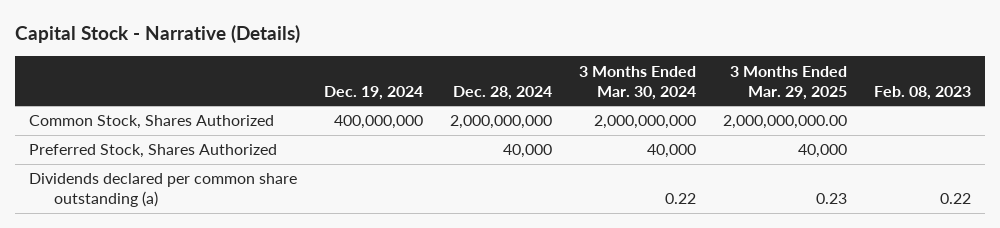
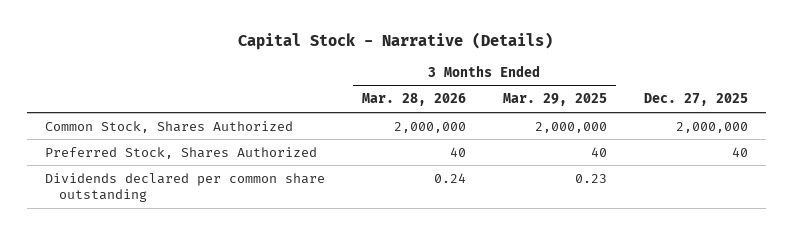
[323,85,423,100] Dec. 19, 2024 -> none
[452,85,552,100] Dec. 28, 2024 -> none
[579,65,697,100] 3 Months Ended Mar. 30, 2024 -> none
[874,85,972,100] Feb. 08, 2023 -> none
none -> [361,93,466,107] Mar. 28, 2026
none -> [643,93,748,107] Dec. 27, 2025
[723,115,848,130] 2,000,000,000.00 -> [534,121,607,133] 2,000,000
[798,144,848,159] 40,000 -> [590,146,607,157] 40
[28,173,297,208] Dividends declared per common share outstanding (a) -> [44,172,325,202] Dividends declared per common share outstanding

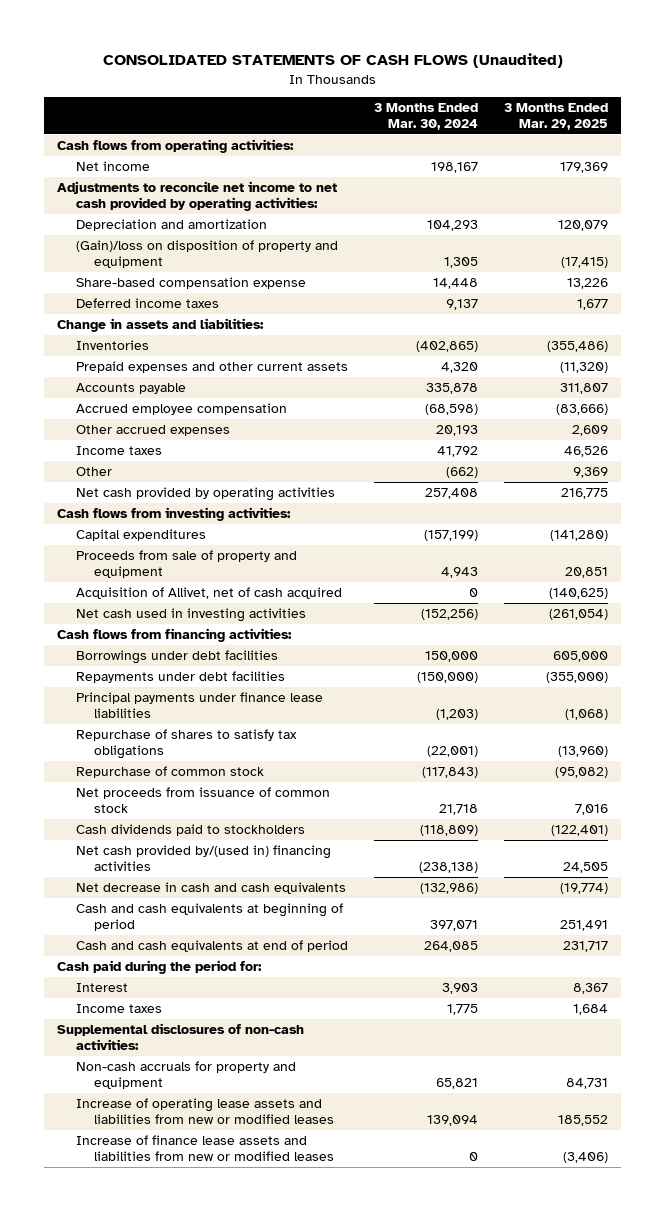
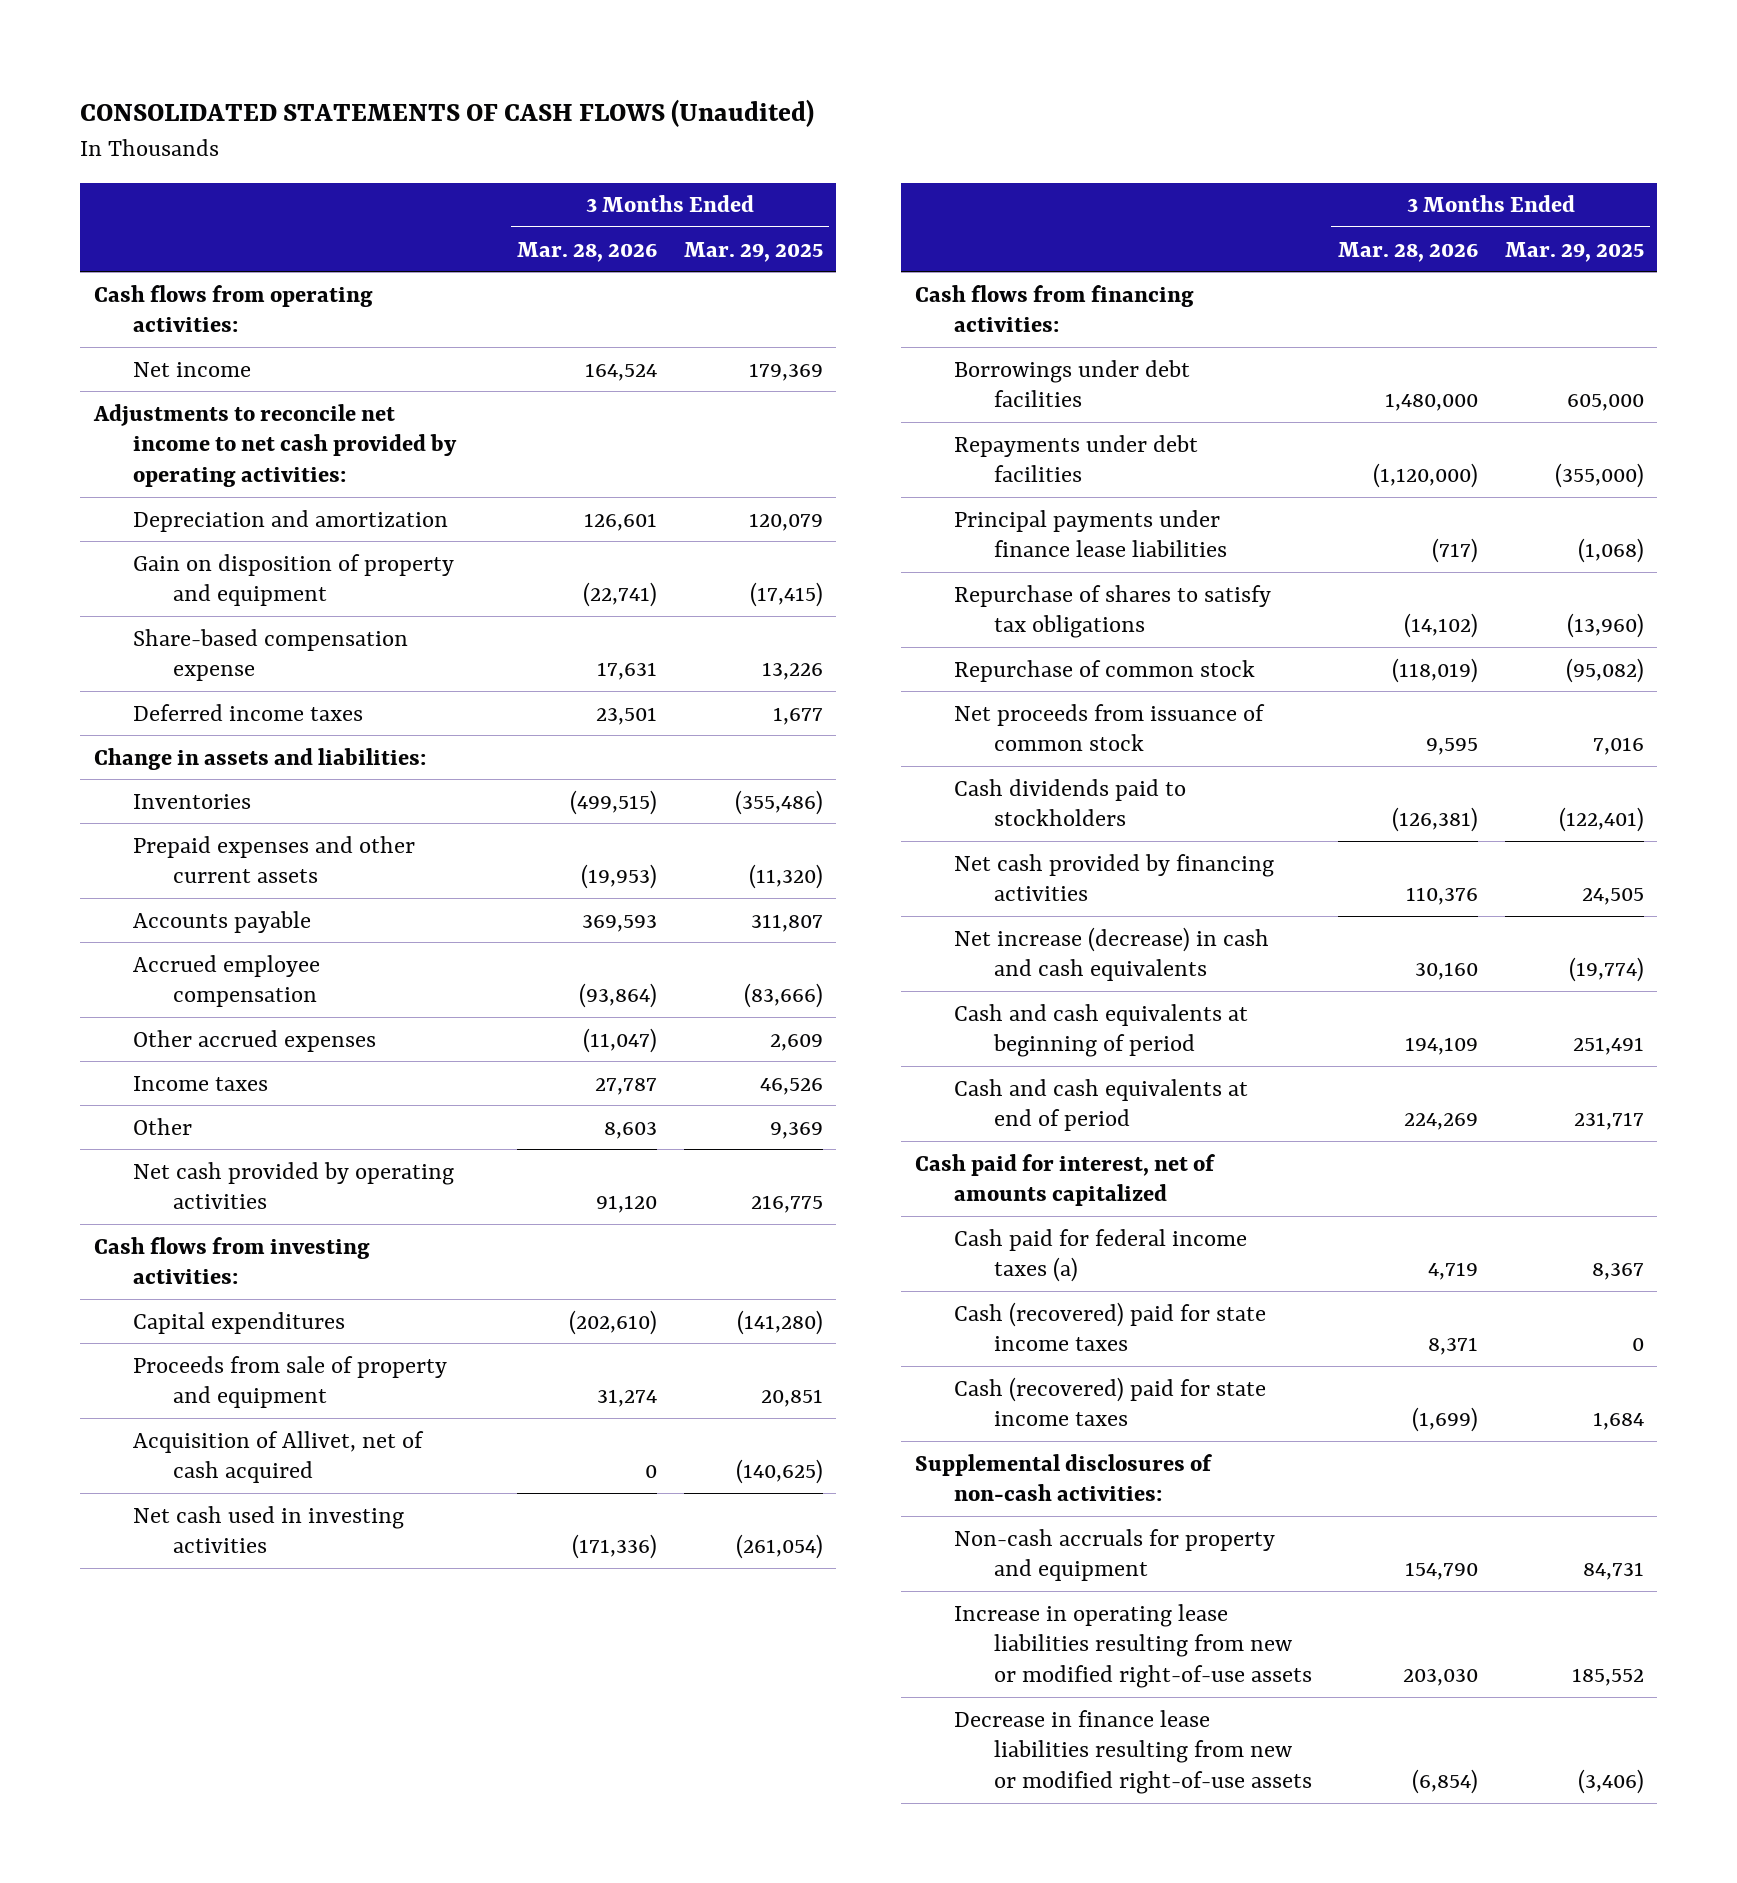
[374,103,479,131] 3 Months Ended Mar. 30, 2024 -> none
none -> [517,241,658,262] Mar. 28, 2026
[75,240,338,268] (Gain)/loss on disposition of property and equipment -> [133,553,455,607] Gain on disposition of property and equipment
[75,845,331,871] Net cash provided by/(used in) financing activities -> [954,853,1275,902] Net cash provided by financing activities
[75,882,346,895] Net decrease in cash and cash equivalents -> [954,926,1270,982] Net increase (decrease) in cash and cash equivalents
[57,960,263,975] Cash paid during the period for: -> [914,1153,1215,1207] Cash paid for interest, net of amounts capitalized
[75,983,128,993] Interest -> [954,1228,1248,1283] Cash paid for federal income taxes (a)
[75,1004,162,1014] Income taxes -> [954,1301,1267,1352] Cash (recovered) paid for state income taxes
[573,1004,609,1016] 1,684 -> [1631,1338,1644,1352] 0
none -> [954,1376,1267,1427] Cash (recovered) paid for state income taxes
[75,1098,335,1124] Increase of operating lease assets and liabilities from new or modified leases -> [954,1603,1312,1689] Increase in operating lease liabilities resulting from new or modified right-of-use assets
[75,1135,335,1161] Increase of finance lease assets and liabilities from new or modified leases -> [954,1709,1312,1795] Decrease in finance lease liabilities resulting from new or modified right-of-use assets

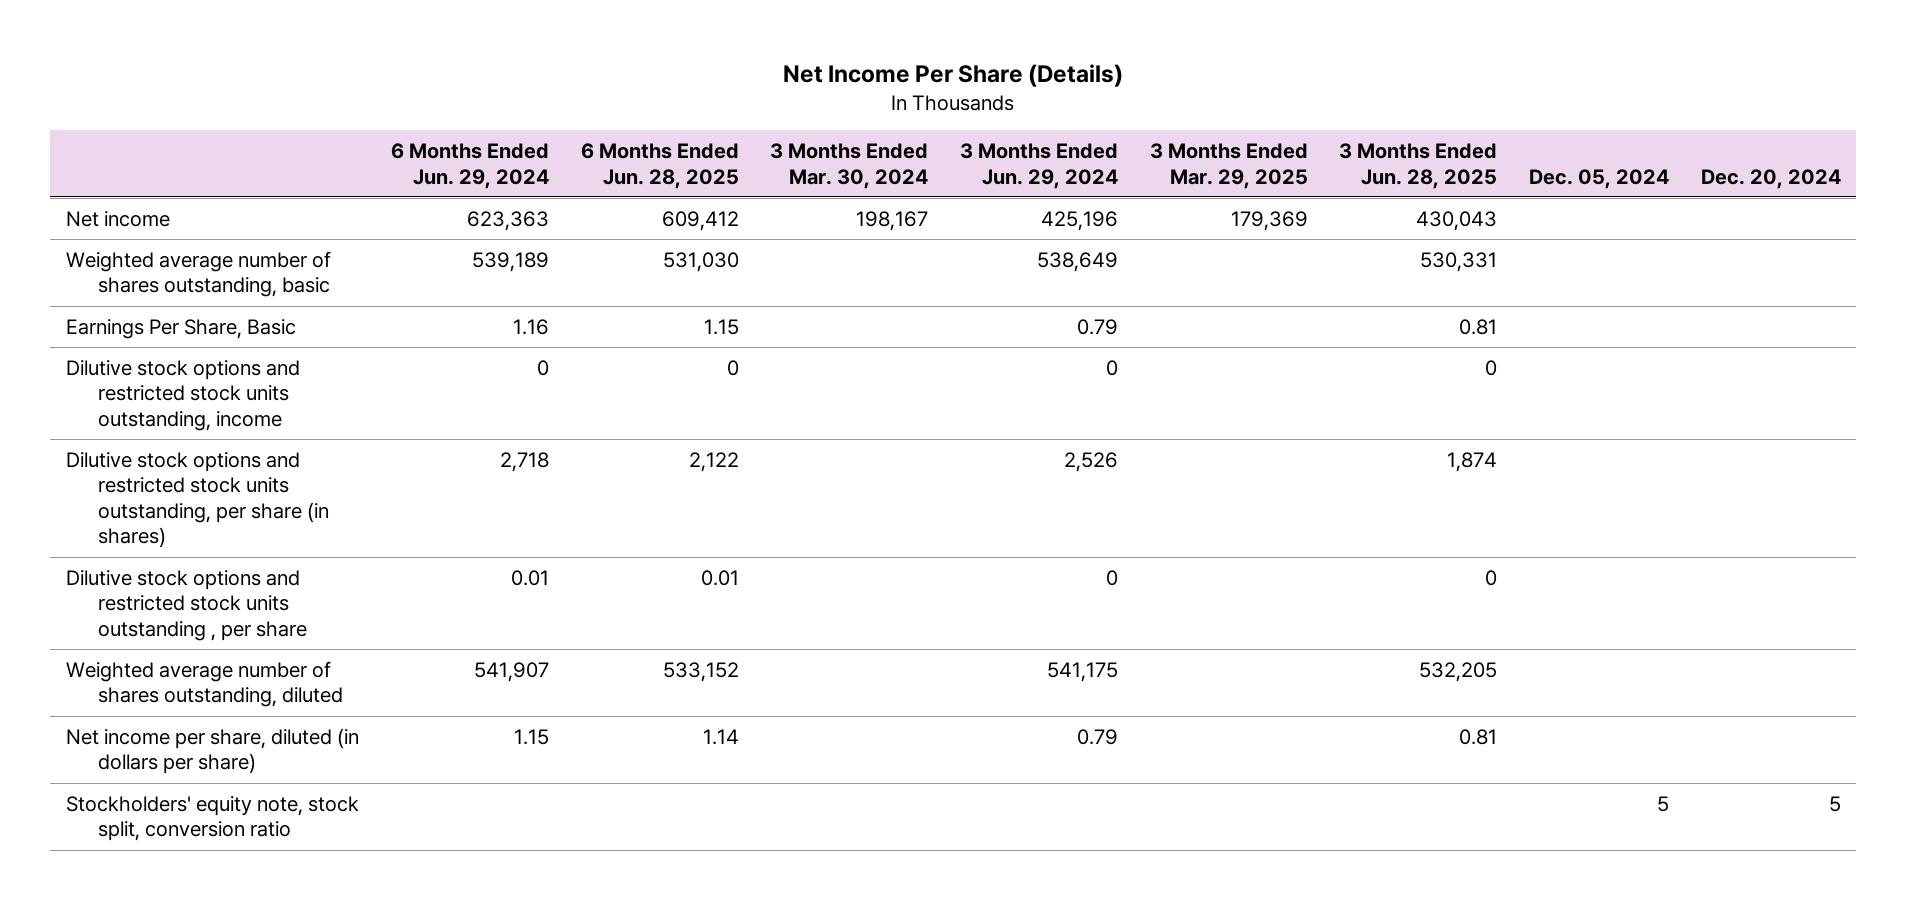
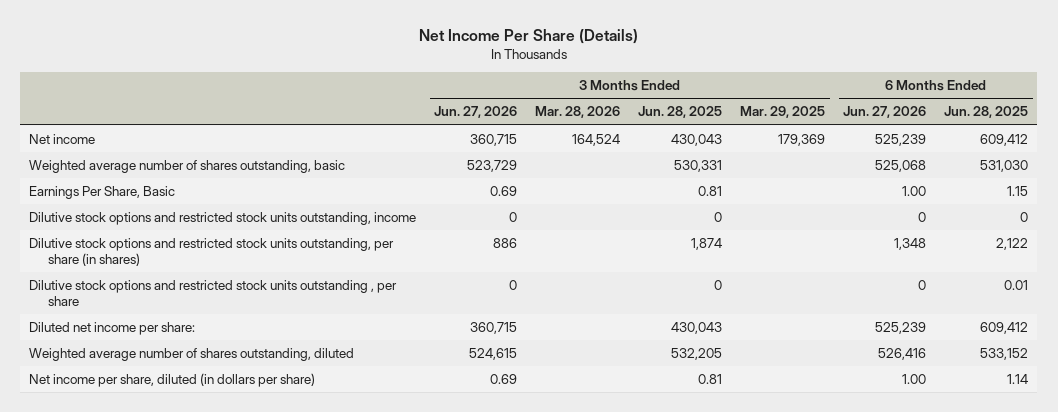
[390,143,549,189] 6 Months Ended Jun. 29, 2024 -> none
[770,143,929,189] 3 Months Ended Mar. 30, 2024 -> none
[959,143,1118,189] 3 Months Ended Jun. 29, 2024 -> none
[1528,168,1669,189] Dec. 05, 2024 -> none
[1700,168,1841,189] Dec. 20, 2024 -> none
none -> [434,106,518,119] Jun. 27, 2026
none -> [535,106,621,119] Mar. 28, 2026
none -> [843,106,927,119] Jun. 27, 2026
none -> [29,322,196,336] Diluted net income per share:
[66,795,360,842] Stockholders' equity note, stock split, conversion ratio -> none

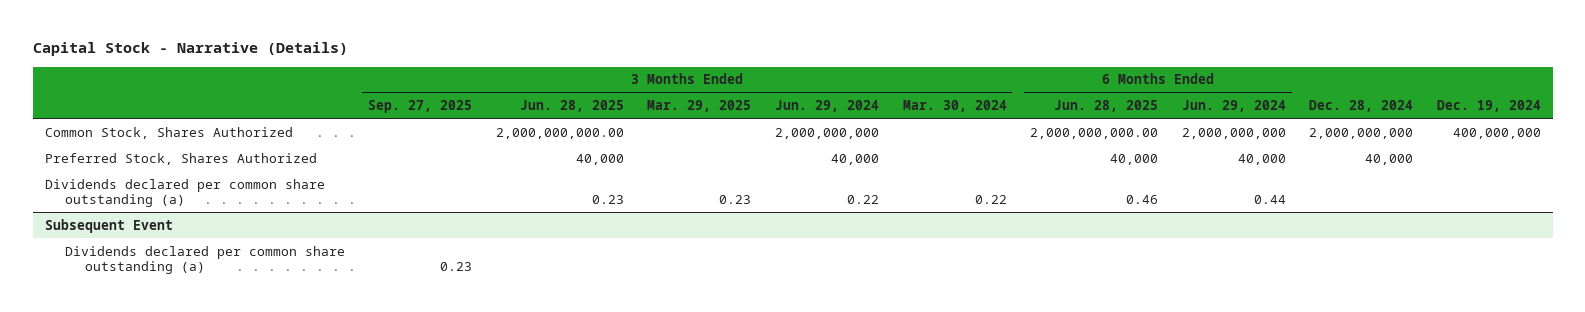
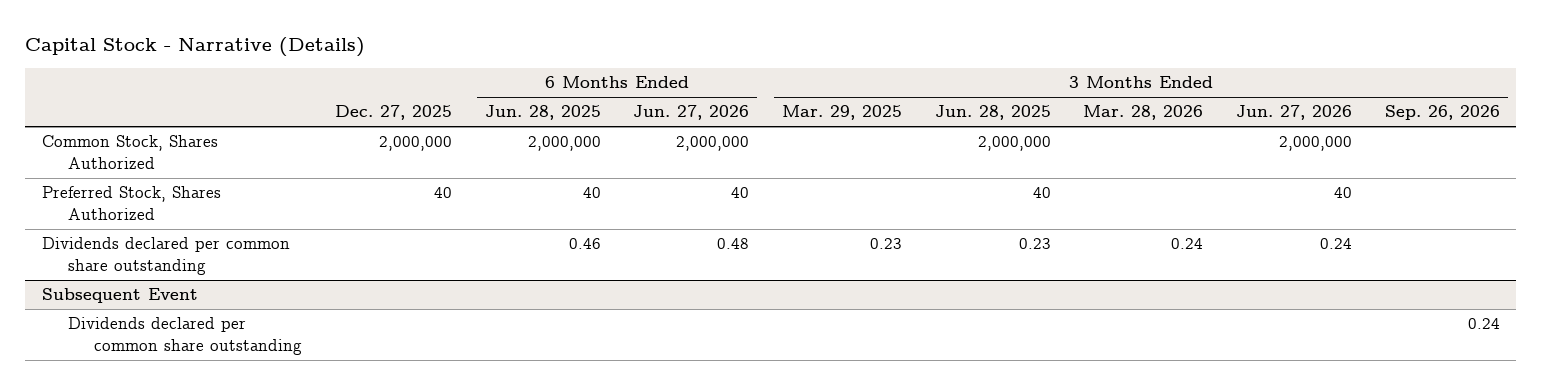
[368,99,473,113] Sep. 27, 2025 -> none
[774,99,879,112] Jun. 29, 2024 -> none
[902,99,1007,112] Mar. 30, 2024 -> none
[1181,99,1286,112] Jun. 29, 2024 -> none
[1309,99,1414,112] Dec. 28, 2024 -> none
[1436,99,1541,112] Dec. 19, 2024 -> none
none -> [335,105,453,121] Dec. 27, 2025
none -> [633,105,750,121] Jun. 27, 2026
none -> [1083,105,1204,121] Mar. 28, 2026
none -> [1235,105,1352,121] Jun. 27, 2026
none -> [1384,105,1500,121] Sep. 26, 2026
[495,127,624,139] 2,000,000,000.00 -> [977,136,1051,152] 2,000,000
[1030,127,1159,139] 2,000,000,000.00 -> [527,136,601,152] 2,000,000
[575,153,624,165] 40,000 -> [1032,187,1051,199] 40
[1110,153,1159,165] 40,000 -> [582,187,601,199] 40
[44,178,325,208] Dividends declared per common share outstanding (a) -> [41,237,290,275] Dividends declared per common share outstanding
[64,245,345,275] Dividends declared per common share outstanding (a) -> [68,317,303,355] Dividends declared per common share outstanding

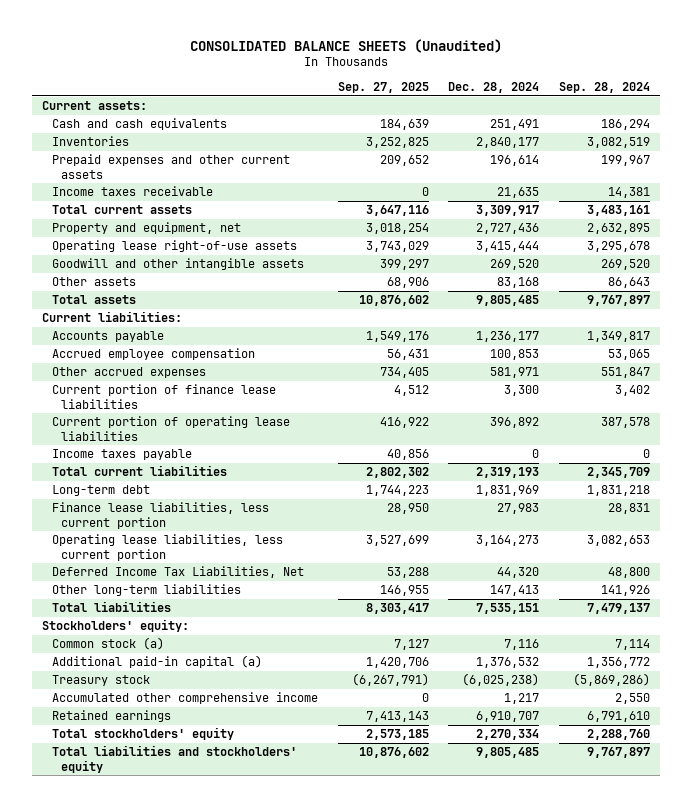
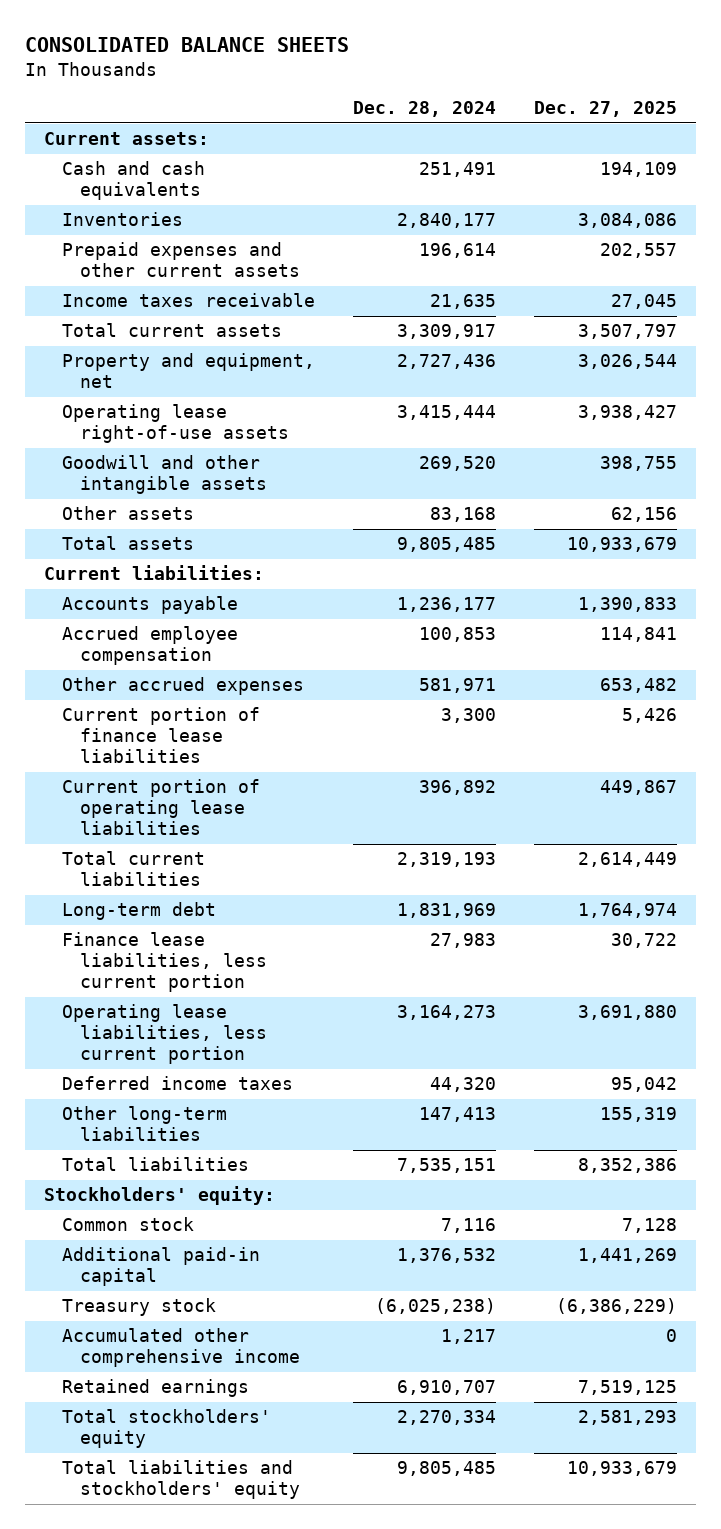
[190,38,503,53] CONSOLIDATED BALANCE SHEETS (Unaudited) -> [25,37,350,53] CONSOLIDATED BALANCE SHEETS
[337,82,429,94] Sep. 27, 2025 -> none
[559,82,651,94] Sep. 28, 2024 -> none
none -> [534,101,678,118] Dec. 27, 2025
[51,449,192,461] Income taxes payable -> none
[51,566,304,579] Deferred Income Tax Liabilities, Net -> [62,1076,294,1091] Deferred income taxes
[51,637,164,651] Common stock (a) -> [62,1217,195,1232] Common stock
[51,655,262,669] Additional paid-in capital (a) -> [62,1247,261,1287] Additional paid-in capital

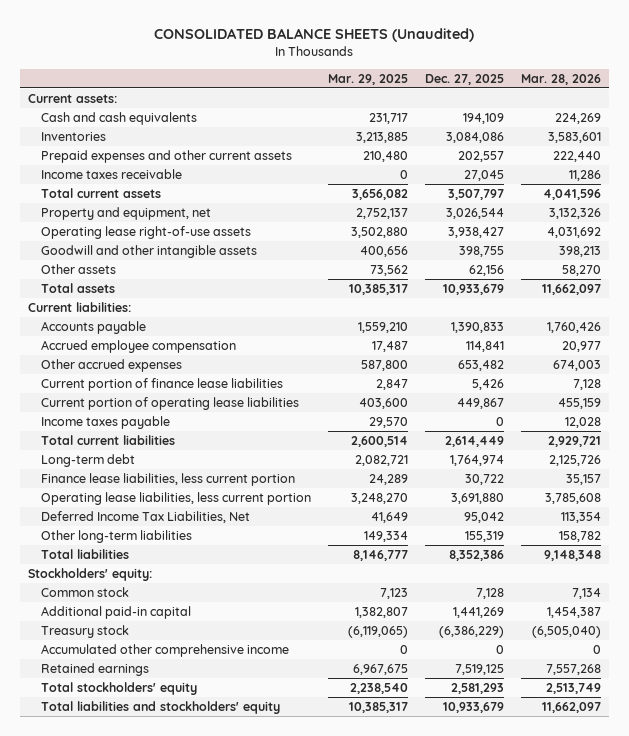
[25,37,350,53] CONSOLIDATED BALANCE SHEETS -> [154,28,475,43] CONSOLIDATED BALANCE SHEETS (Unaudited)
[353,101,497,118] Dec. 28, 2024 -> none
none -> [327,73,408,85] Mar. 29, 2025
none -> [520,73,601,85] Mar. 28, 2026
none -> [40,415,170,429] Income taxes payable
[62,1076,294,1091] Deferred income taxes -> [40,510,250,523] Deferred Income Tax Liabilities, Net

